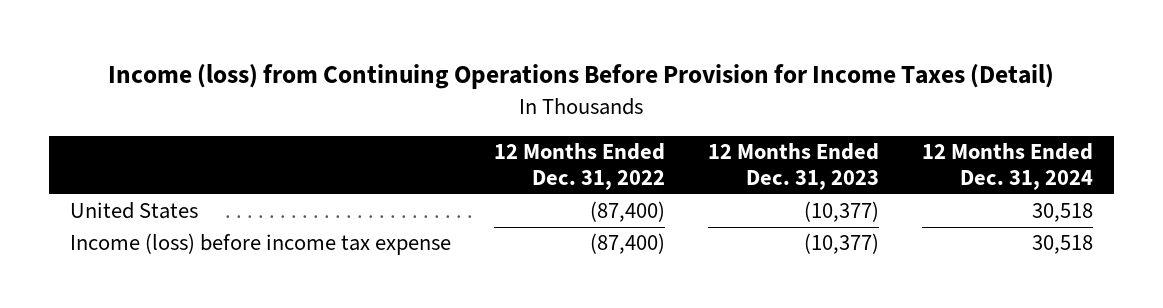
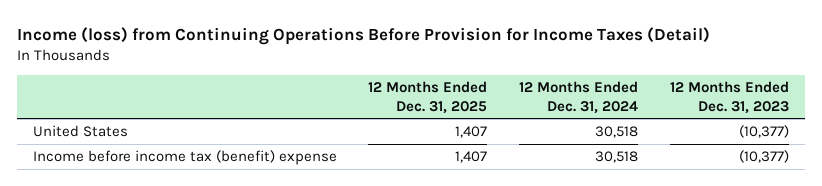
[493,143,665,191] 12 Months Ended Dec. 31, 2022 -> none
none -> [368,81,488,114] 12 Months Ended Dec. 31, 2025
[70,233,452,256] Income (loss) before income tax expense -> [32,150,337,166] Income before income tax (benefit) expense

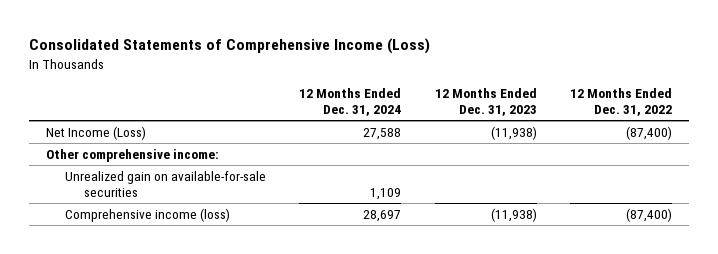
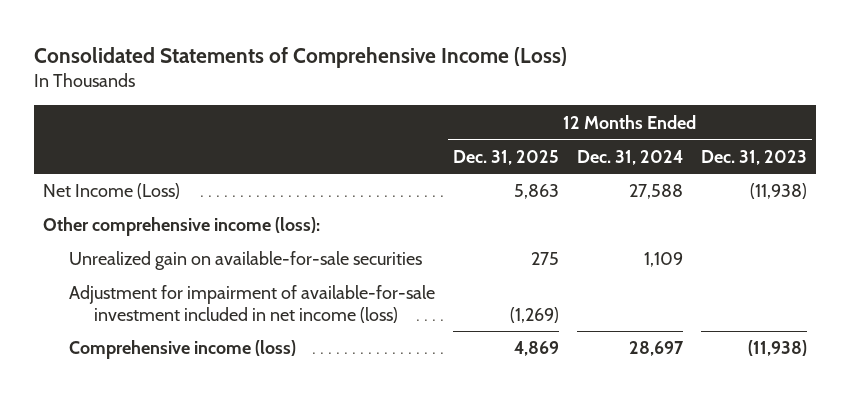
[569,88,672,117] 12 Months Ended Dec. 31, 2022 -> none
none -> [452,149,559,165] Dec. 31, 2025
[45,148,219,162] Other comprehensive income: -> [43,217,321,237] Other comprehensive income (loss):
none -> [68,285,435,323] Adjustment for impairment of available-for-sale investment included in net income (loss)

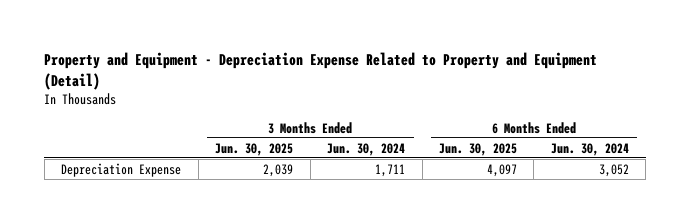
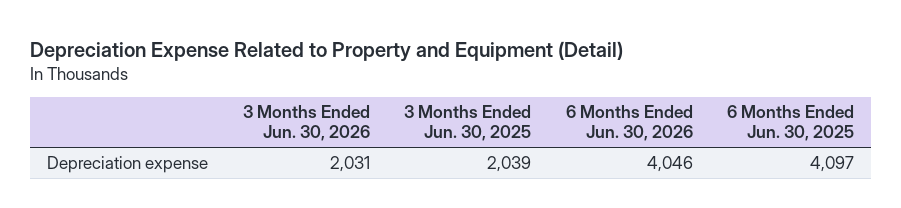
[44,52,598,91] Property and Equipment - Depreciation Expense Related to Property and Equipment (Detail) -> [29,40,623,62] Depreciation Expense Related to Property and Equipment (Detail)
[327,142,406,156] Jun. 30, 2024 -> none
[550,142,629,156] Jun. 30, 2024 -> none
none -> [242,105,370,142] 3 Months Ended Jun. 30, 2026
none -> [565,105,693,142] 6 Months Ended Jun. 30, 2026
[61,162,182,177] Depreciation Expense -> [47,156,209,174] Depreciation expense

